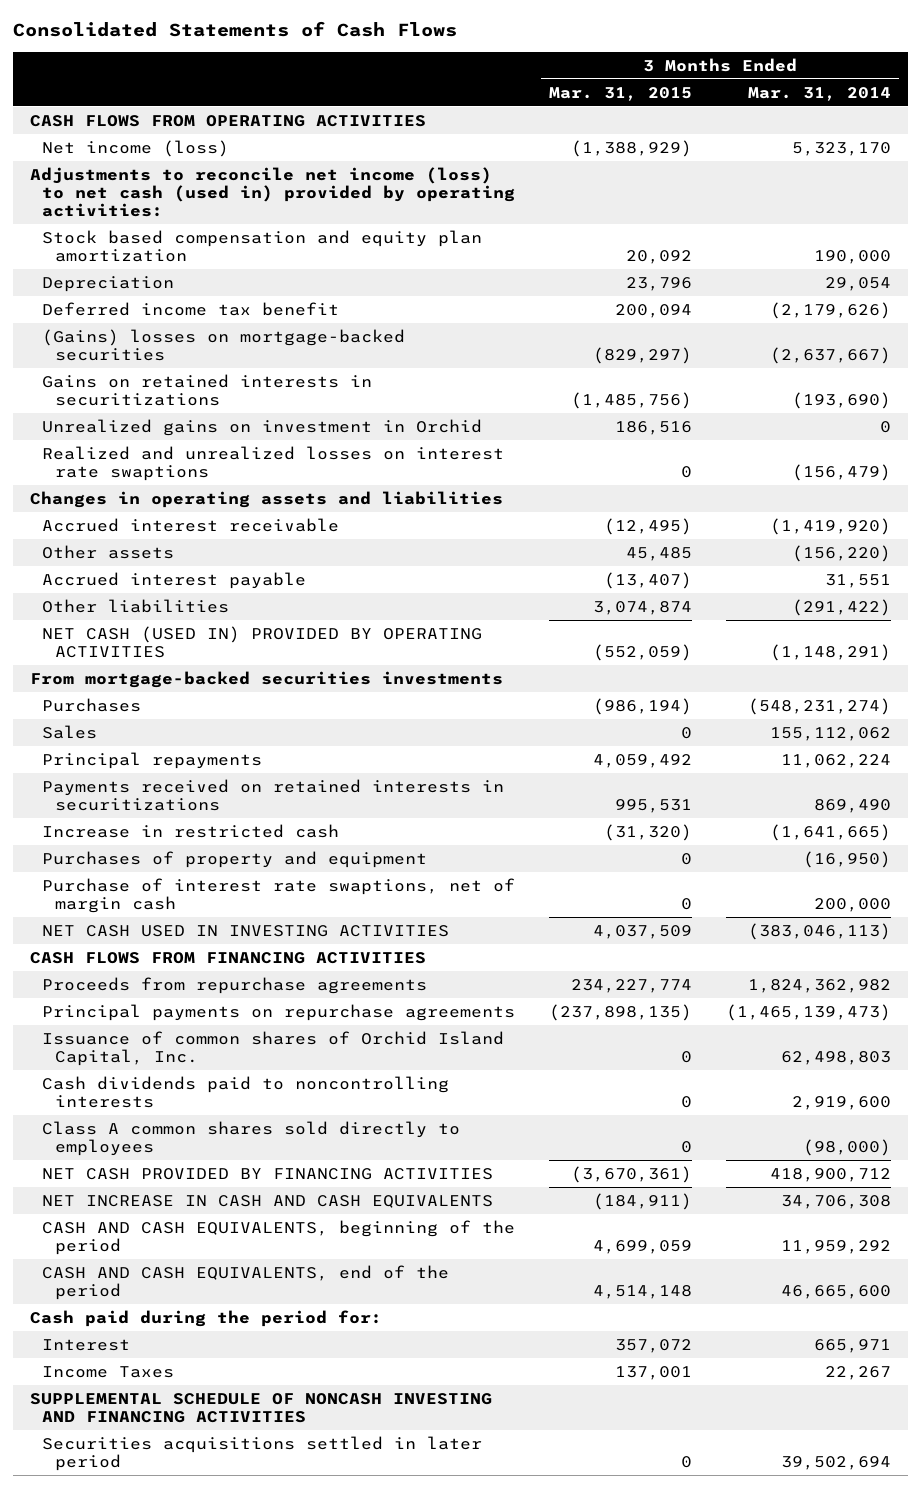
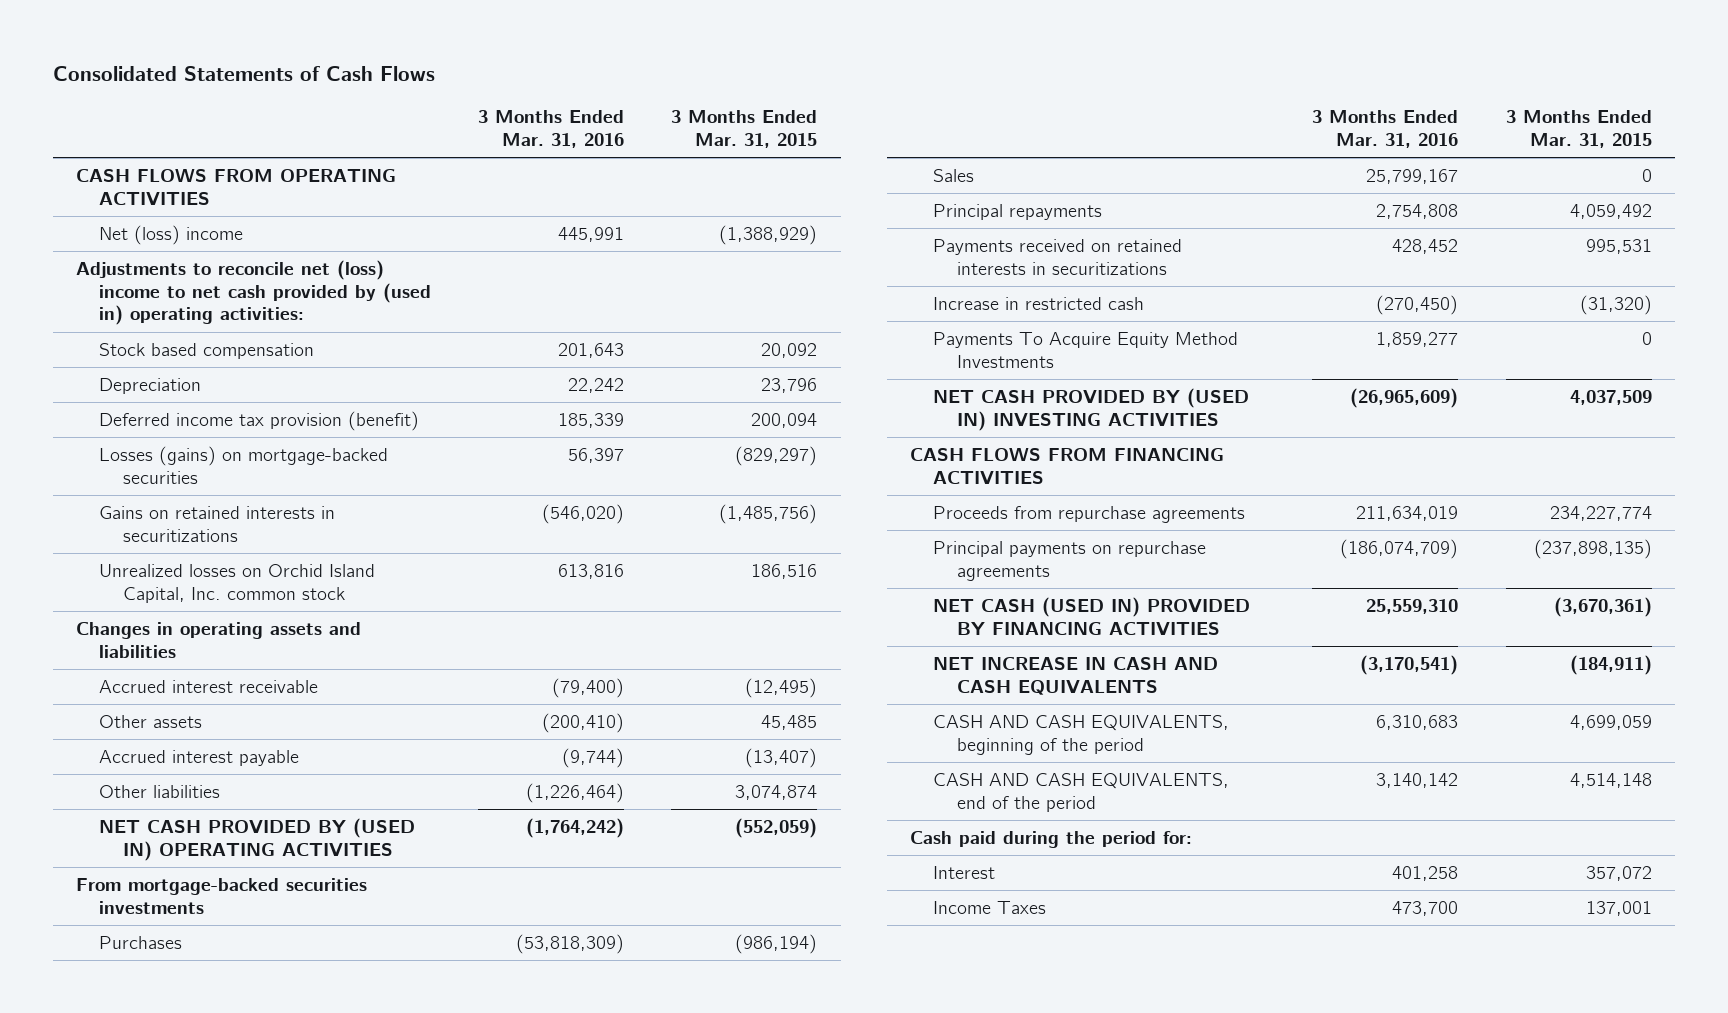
[747,86,891,101] Mar. 31, 2014 -> none
none -> [478,110,625,149] 3 Months Ended Mar. 31, 2016
[42,139,230,157] Net income (loss) -> [99,225,244,246] Net (loss) income
[29,166,516,218] Adjustments to reconcile net income (loss) to net cash (used in) provided by operating activities: -> [76,260,432,326] Adjustments to reconcile net (loss) income to net cash provided by (used in) operating activities:
[42,229,483,263] Stock based compensation and equity plan amortization -> [99,343,315,360] Stock based compensation
[42,301,340,316] Deferred income tax benefit -> [99,411,420,432] Deferred income tax provision (benefit)
[42,328,406,362] (Gains) losses on mortgage-backed securities -> [99,446,389,484] Losses (gains) on mortgage-backed securities
[42,445,505,482] Realized and unrealized losses on interest rate swaptions -> none
[42,418,483,436] Unrealized gains on investment in Orchid -> [99,564,376,603] Unrealized losses on Orchid Island Capital, Inc. common stock
[42,625,483,659] NET CASH (USED IN) PROVIDED BY OPERATING ACTIVITIES -> [99,818,416,861] NET CASH PROVIDED BY (USED IN) OPERATING ACTIVITIES
[42,850,428,868] Purchases of property and equipment -> none
[42,877,516,914] Purchase of interest rate swaptions, net of margin cash -> none
none -> [933,332,1239,368] Payments To Acquire Equity Method Investments
[42,924,450,937] NET CASH USED IN INVESTING ACTIVITIES -> [933,388,1250,431] NET CASH PROVIDED BY (USED IN) INVESTING ACTIVITIES
[42,1030,505,1067] Issuance of common shares of Orchid Island Capital, Inc. -> none
[42,1075,450,1109] Cash dividends paid to noncontrolling interests -> none
[42,1120,461,1157] Class A common shares sold directly to employees -> none
[42,1167,494,1180] NET CASH PROVIDED BY FINANCING ACTIVITIES -> [933,597,1251,635] NET CASH (USED IN) PROVIDED BY FINANCING ACTIVITIES
[29,1392,492,1424] SUPPLEMENTAL SCHEDULE OF NONCASH INVESTING AND FINANCING ACTIVITIES -> none
[42,1435,483,1472] Securities acquisitions settled in later period -> none

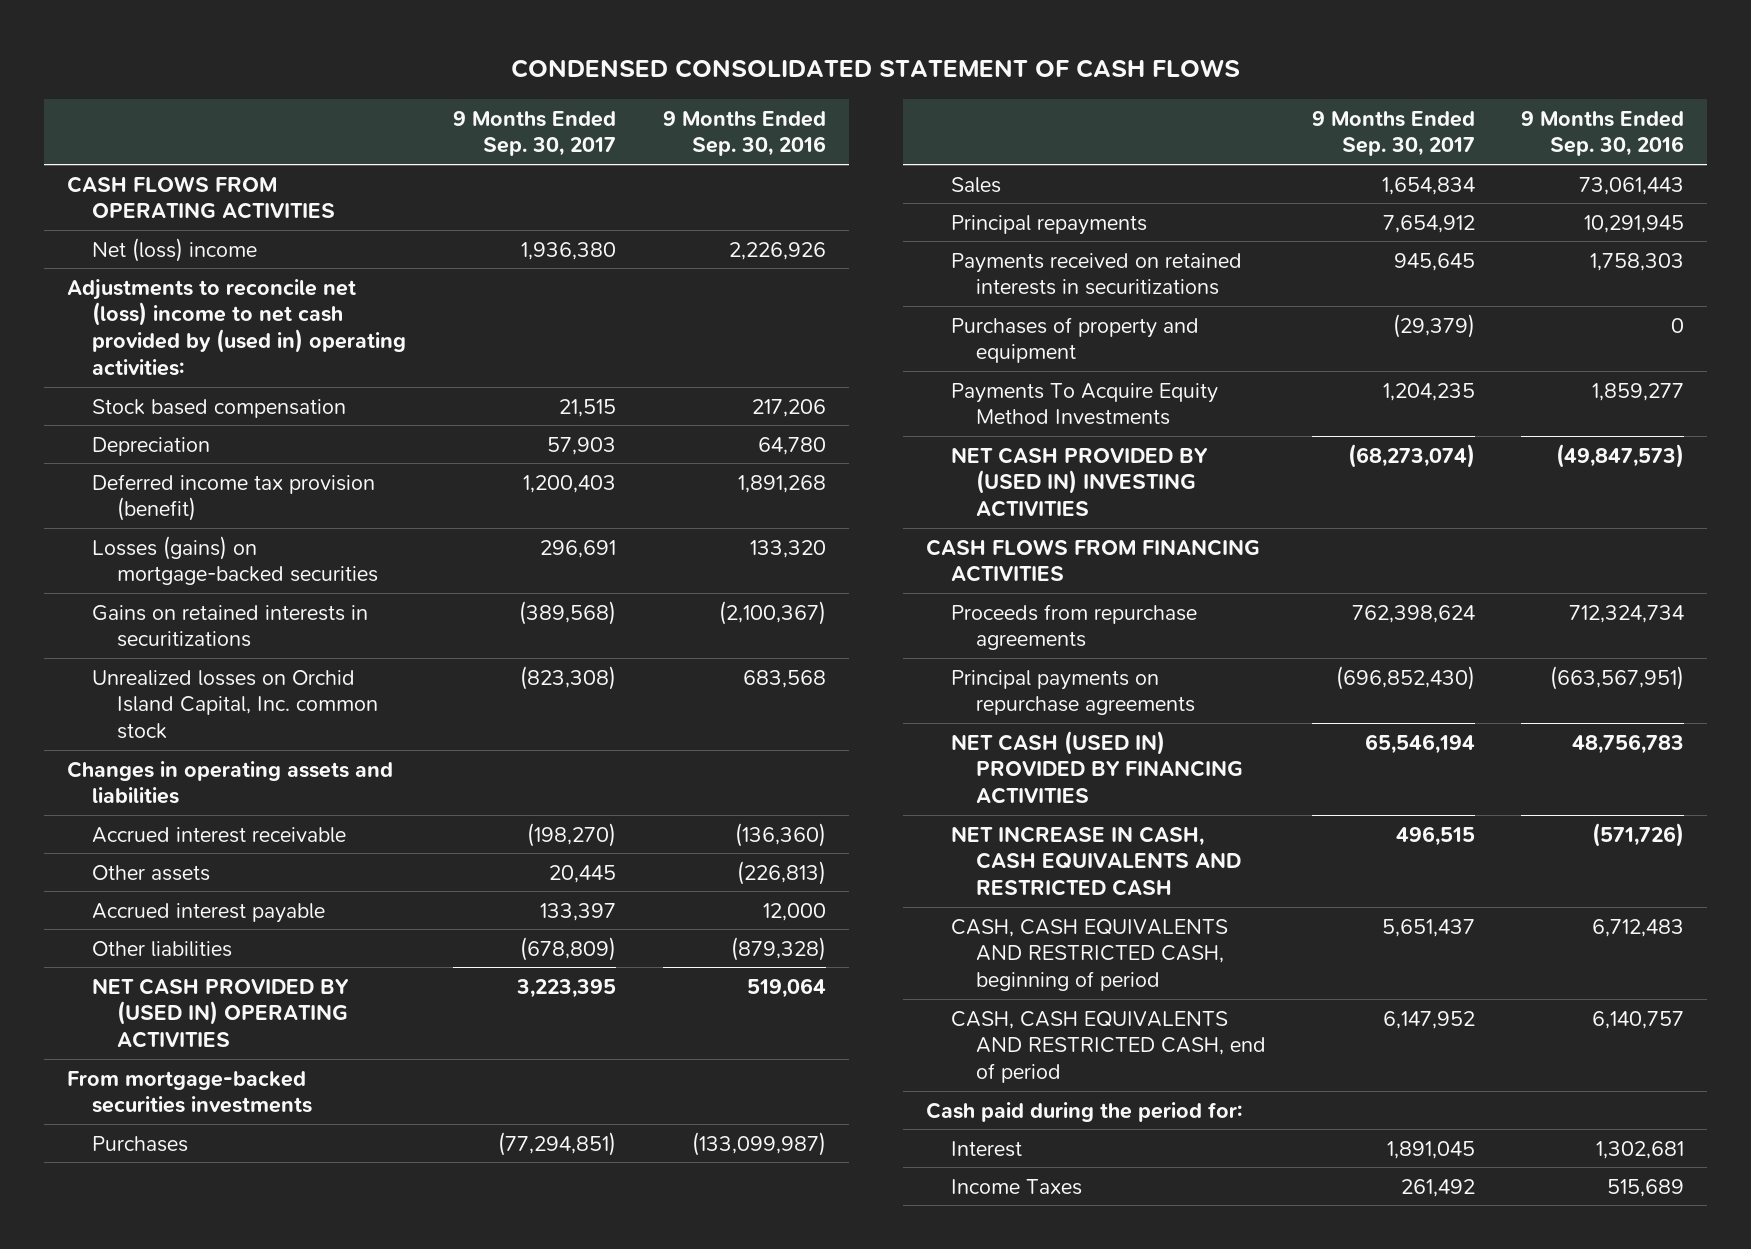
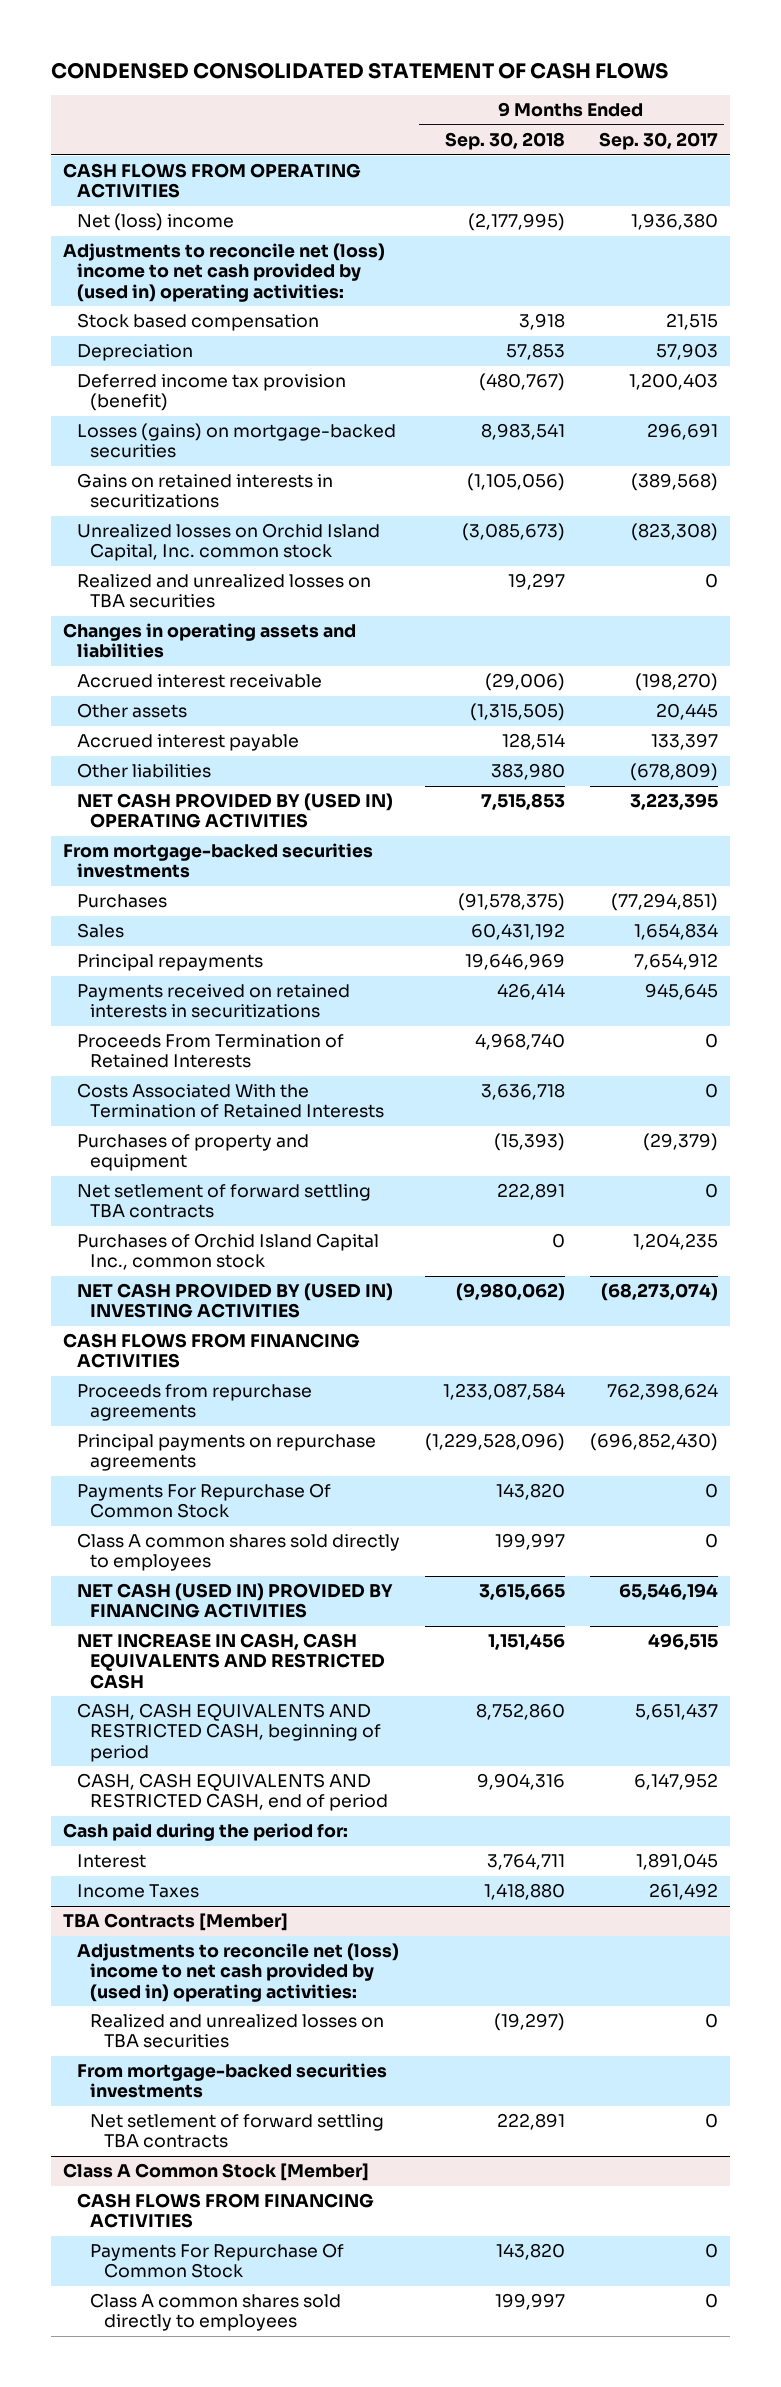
[662,110,826,157] 9 Months Ended Sep. 30, 2016 -> none
none -> [444,132,565,151] Sep. 30, 2018
none -> [76,574,371,609] Realized and unrealized losses on TBA securities
none -> [76,1034,344,1069] Proceeds From Termination of Retained Interests
none -> [76,1083,385,1119] Costs Associated With the Termination of Retained Interests
none -> [76,1184,371,1219] Net setlement of forward settling TBA contracts
[950,382,1218,426] Payments To Acquire Equity Method Investments -> [76,1233,379,1271] Purchases of Orchid Island Capital Inc., common stock
none -> [76,1483,331,1519] Payments For Repurchase Of Common Stock
none -> [76,1533,400,1572] Class A common shares sold directly to employees
none -> [63,1913,289,1932] TBA Contracts [Member]
none -> [76,1943,399,2002] Adjustments to reconcile net (loss) income to net cash provided by (used in) operating activities:
none -> [90,2014,385,2049] Realized and unrealized losses on TBA securities
none -> [76,2063,387,2099] From mortgage-backed securities investments
none -> [90,2114,385,2149] Net setlement of forward settling TBA contracts
none -> [63,2163,370,2182] Class A Common Stock [Member]
none -> [76,2193,374,2229] CASH FLOWS FROM FINANCING ACTIVITIES
none -> [90,2243,345,2279] Payments For Repurchase Of Common Stock
none -> [90,2293,342,2332] Class A common shares sold directly to employees

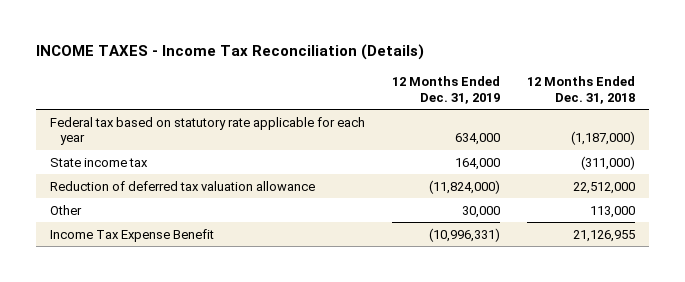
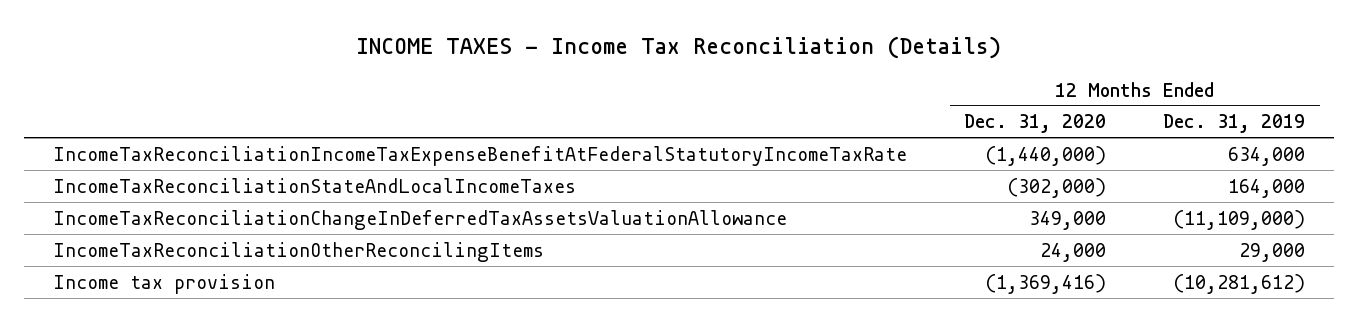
[527,76,636,104] 12 Months Ended Dec. 31, 2018 -> none
none -> [963,114,1106,134] Dec. 31, 2020
[49,180,315,191] Reduction of deferred tax valuation allowance -> none
[49,204,82,215] Other -> none
[49,116,365,146] Federal tax based on statutory rate applicable for each year -> [52,145,907,166] IncomeTaxReconciliationIncomeTaxExpenseBenefitAtFederalStatutoryIncomeTaxRate
[49,157,148,167] State income tax -> [52,177,576,193] IncomeTaxReconciliationStateAndLocalIncomeTaxes
none -> [52,209,787,230] IncomeTaxReconciliationChangeInDeferredTaxAssetsValuationAllowance
none -> [52,241,544,262] IncomeTaxReconciliationOtherReconcilingItems
[49,228,214,242] Income Tax Expense Benefit -> [52,273,275,294] Income tax provision
[428,227,500,242] (10,996,331) -> [1173,273,1306,294] (10,281,612)

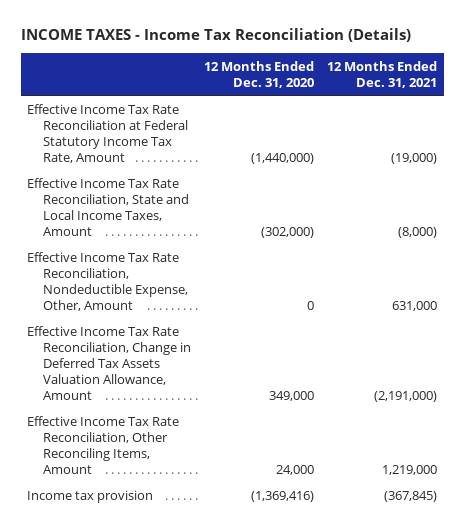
[1163,114,1306,134] Dec. 31, 2019 -> none
none -> [327,60,438,88] 12 Months Ended Dec. 31, 2021
[52,145,907,166] IncomeTaxReconciliationIncomeTaxExpenseBenefitAtFederalStatutoryIncomeTaxRate -> [27,103,189,163] Effective Income Tax Rate Reconciliation at Federal Statutory Income Tax Rate, Amount
[52,177,576,193] IncomeTaxReconciliationStateAndLocalIncomeTaxes -> [27,177,190,236] Effective Income Tax Rate Reconciliation, State and Local Income Taxes, Amount
none -> [27,251,189,311] Effective Income Tax Rate Reconciliation, Nondeductible Expense, Other, Amount
[52,209,787,230] IncomeTaxReconciliationChangeInDeferredTaxAssetsValuationAllowance -> [27,325,192,400] Effective Income Tax Rate Reconciliation, Change in Deferred Tax Assets Valuation Allowance, Amount
[52,241,544,262] IncomeTaxReconciliationOtherReconcilingItems -> [27,415,180,474] Effective Income Tax Rate Reconciliation, Other Reconciling Items, Amount

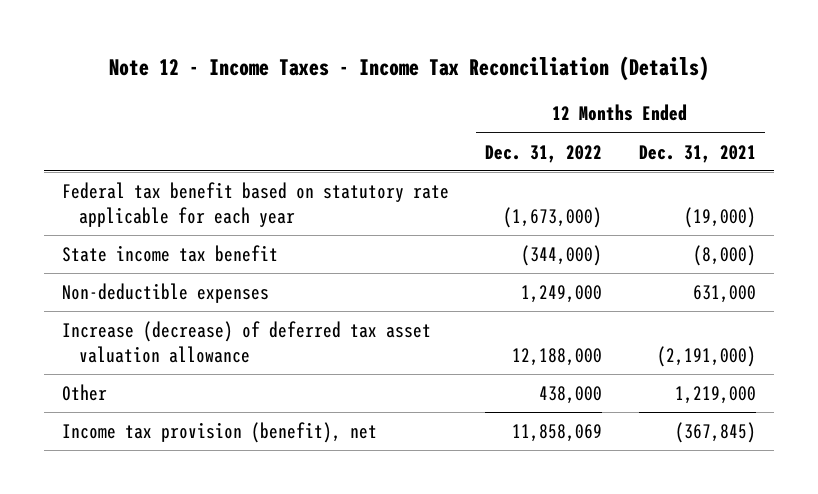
[20,28,411,43] INCOME TAXES - Income Tax Reconciliation (Details) -> [108,55,709,81] Note 12 - Income Taxes - Income Tax Reconciliation (Details)
[204,60,315,88] 12 Months Ended Dec. 31, 2020 -> none
none -> [485,144,603,163] Dec. 31, 2022
[27,103,189,163] Effective Income Tax Rate Reconciliation at Federal Statutory Income Tax Rate, Amount -> [62,182,450,228] Federal tax benefit based on statutory rate applicable for each year
[27,177,190,236] Effective Income Tax Rate Reconciliation, State and Local Income Taxes, Amount -> [62,245,279,263] State income tax benefit
[27,251,189,311] Effective Income Tax Rate Reconciliation, Nondeductible Expense, Other, Amount -> [62,283,270,304] Non-deductible expenses
[27,325,192,400] Effective Income Tax Rate Reconciliation, Change in Deferred Tax Assets Valuation Allowance, Amount -> [62,321,432,364] Increase (decrease) of deferred tax asset valuation allowance
[27,415,180,474] Effective Income Tax Rate Reconciliation, Other Reconciling Items, Amount -> [62,384,108,402] Other
[27,489,154,503] Income tax provision -> [62,422,378,444] Income tax provision (benefit), net

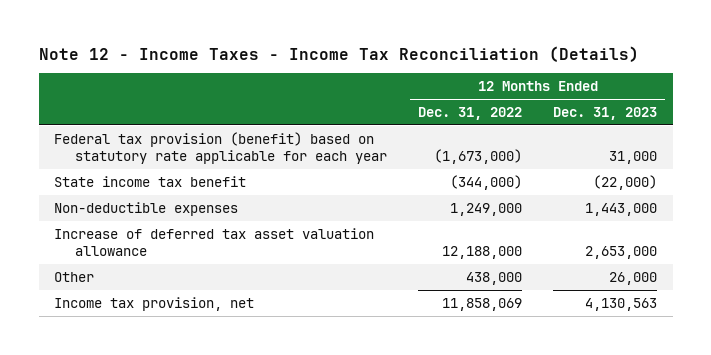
[638,144,756,163] Dec. 31, 2021 -> none
none -> [553,106,658,120] Dec. 31, 2023
[62,182,450,228] Federal tax benefit based on statutory rate applicable for each year -> [54,131,388,165] Federal tax provision (benefit) based on statutory rate applicable for each year
[62,321,432,364] Increase (decrease) of deferred tax asset valuation allowance -> [54,227,375,257] Increase of deferred tax asset valuation allowance
[62,422,378,444] Income tax provision (benefit), net -> [54,296,255,311] Income tax provision, net

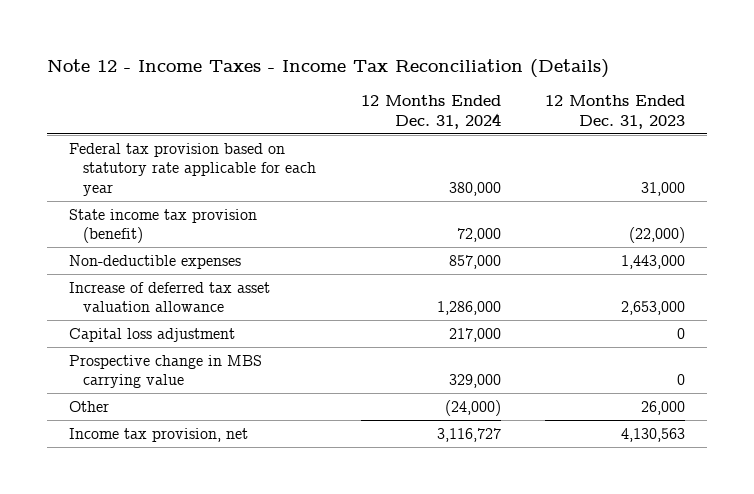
[418,106,523,120] Dec. 31, 2022 -> none
none -> [360,95,501,129] 12 Months Ended Dec. 31, 2024
[54,131,388,165] Federal tax provision (benefit) based on statutory rate applicable for each year -> [69,142,317,196] Federal tax provision based on statutory rate applicable for each year
[54,175,247,187] State income tax benefit -> [69,208,258,244] State income tax provision (benefit)
none -> [69,327,236,342] Capital loss adjustment
none -> [69,354,263,389] Prospective change in MBS carrying value

